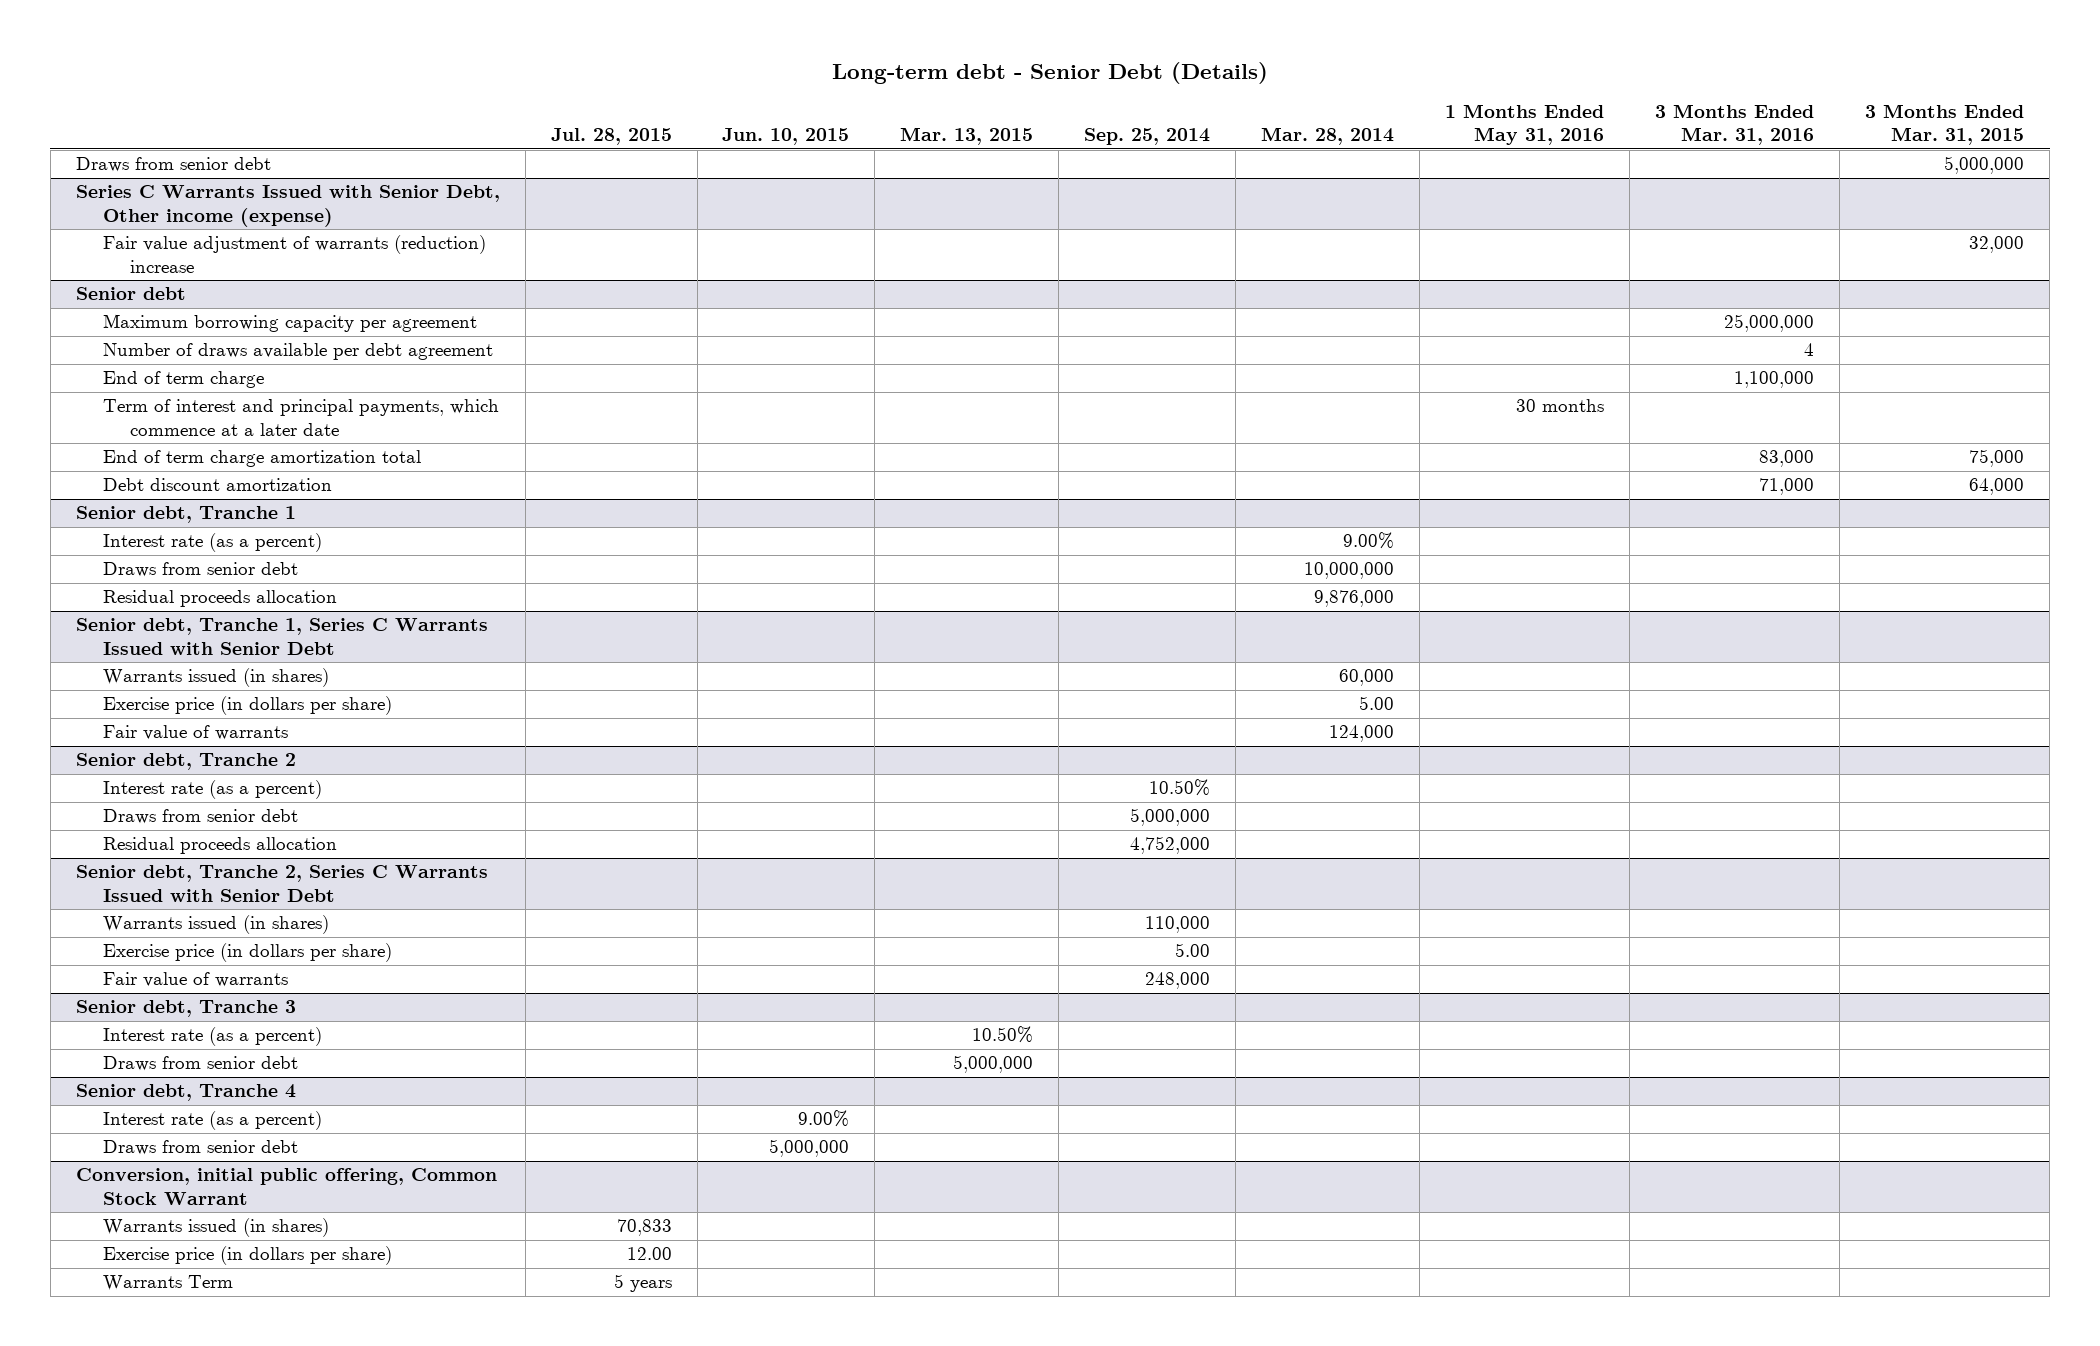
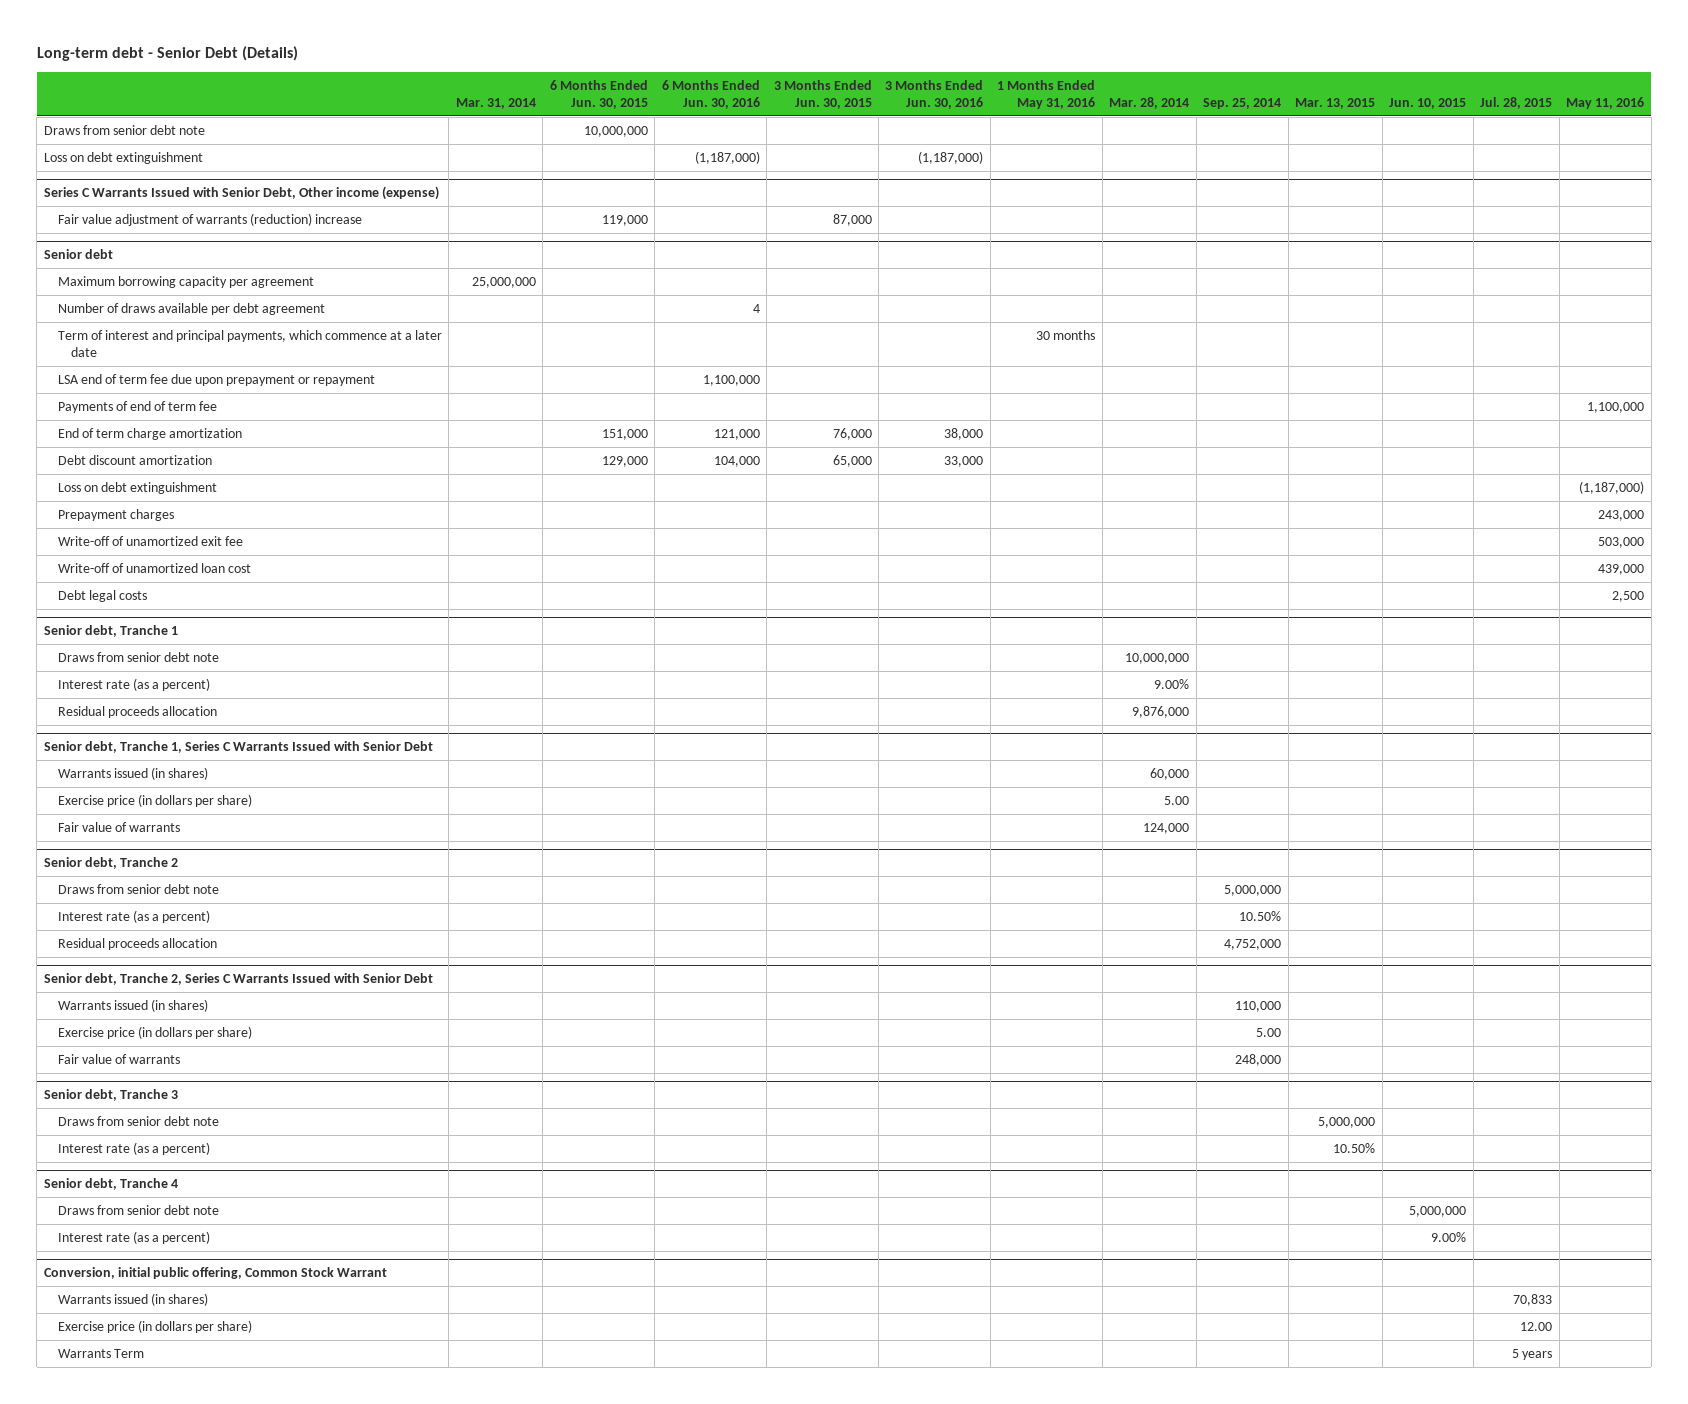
[1655,104,1815,146] 3 Months Ended Mar. 31, 2016 -> none
[1865,104,2025,146] 3 Months Ended Mar. 31, 2015 -> none
none -> [455,97,536,109] Mar. 31, 2014
none -> [549,79,648,109] 6 Months Ended Jun. 30, 2015
none -> [661,79,760,109] 6 Months Ended Jun. 30, 2016
none -> [773,79,872,109] 3 Months Ended Jun. 30, 2015
none -> [885,79,984,109] 3 Months Ended Jun. 30, 2016
none -> [1566,96,1645,109] May 11, 2016
[75,157,271,173] Draws from senior debt -> [43,124,205,135] Draws from senior debt note
none -> [43,151,203,164] Loss on debt extinguishment
[103,371,265,389] End of term charge -> none
none -> [57,373,375,386] LSA end of term fee due upon prepayment or repayment
none -> [57,400,217,413] Payments of end of term fee
[103,450,422,468] End of term charge amortization total -> [57,427,242,440] End of term charge amortization
none -> [57,481,217,494] Loss on debt extinguishment
none -> [57,508,174,521] Prepayment charges
none -> [57,535,243,546] Write-off of unamortized exit fee
none -> [57,562,251,573] Write-off of unamortized loan cost
none -> [57,589,147,602] Debt legal costs
none -> [57,651,219,662] Draws from senior debt note
[103,562,299,578] Draws from senior debt -> none
none -> [57,883,219,894] Draws from senior debt note
[103,809,299,825] Draws from senior debt -> none
none -> [57,1115,219,1126] Draws from senior debt note
[103,1056,299,1072] Draws from senior debt -> none
none -> [57,1204,219,1215] Draws from senior debt note
[103,1140,299,1156] Draws from senior debt -> none

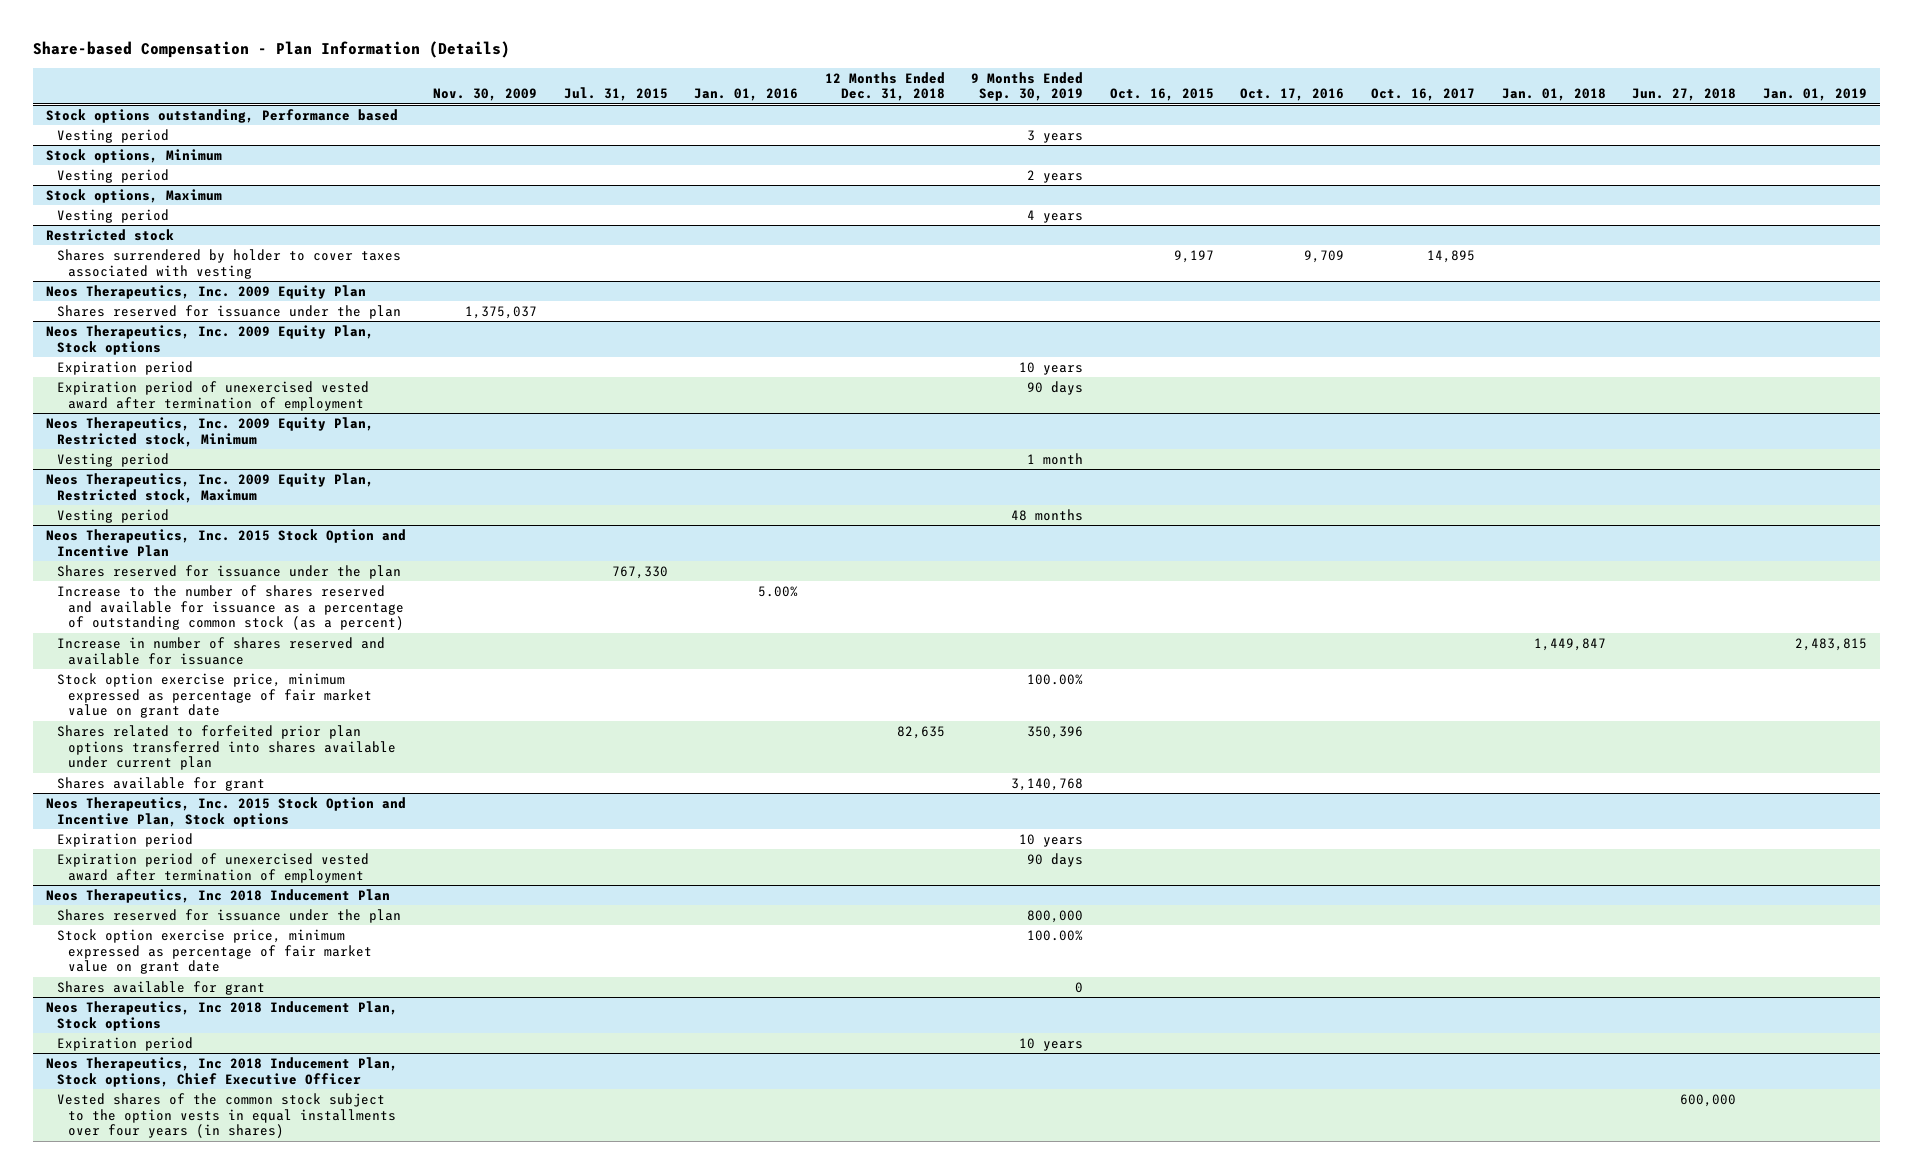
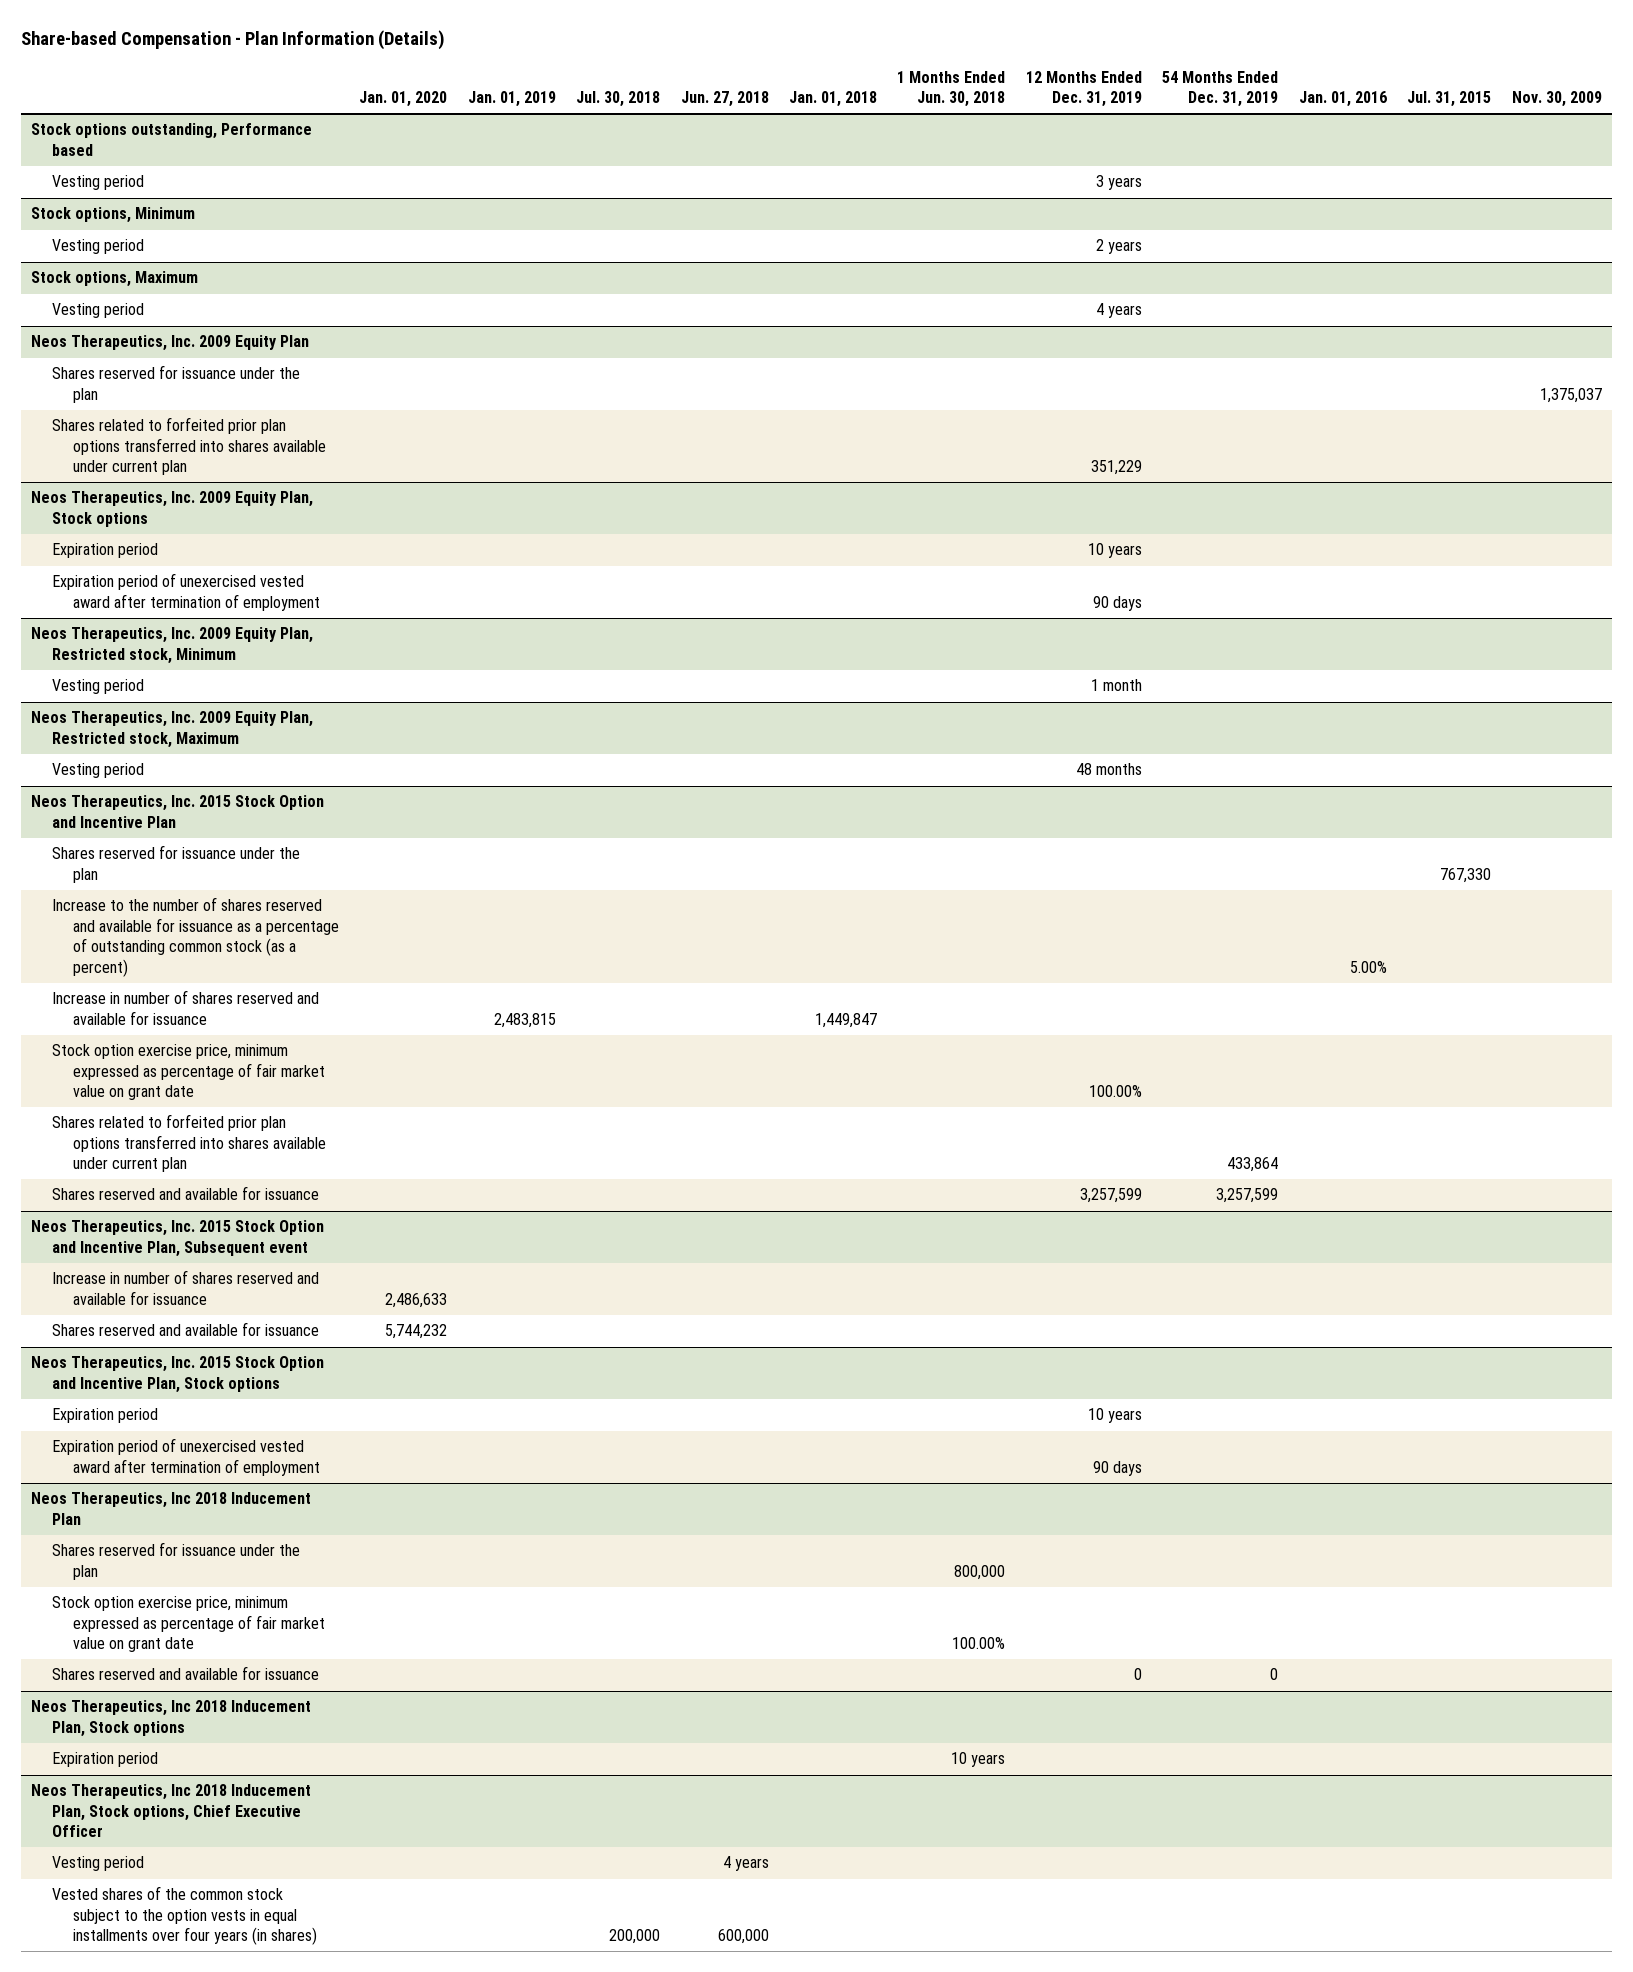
[824,71,945,102] 12 Months Ended Dec. 31, 2018 -> none
[971,71,1084,102] 9 Months Ended Sep. 30, 2019 -> none
[1109,88,1214,102] Oct. 16, 2015 -> none
[1240,88,1345,102] Oct. 17, 2016 -> none
[1371,88,1476,102] Oct. 16, 2017 -> none
none -> [359,91,448,108] Jan. 01, 2020
none -> [576,91,661,108] Jul. 30, 2018
none -> [897,70,1006,108] 1 Months Ended Jun. 30, 2018
none -> [1025,70,1142,108] 12 Months Ended Dec. 31, 2019
none -> [1162,70,1279,108] 54 Months Ended Dec. 31, 2019
[46,228,175,241] Restricted stock -> none
[57,248,402,279] Shares surrendered by holder to cover taxes associated with vesting -> none
none -> [51,417,326,476] Shares related to forfeited prior plan options transferred into shares available under current plan
[57,776,266,791] Shares available for grant -> [51,1186,319,1201] Shares reserved and available for issuance
none -> [30,1220,324,1257] Neos Therapeutics, Inc. 2015 Stock Option and Incentive Plan, Subsequent event
none -> [51,1270,319,1305] Increase in number of shares reserved and available for issuance
none -> [51,1322,319,1337] Shares reserved and available for issuance
[57,980,266,995] Shares available for grant -> [51,1666,319,1681] Shares reserved and available for issuance
none -> [51,1856,144,1872] Vesting period

